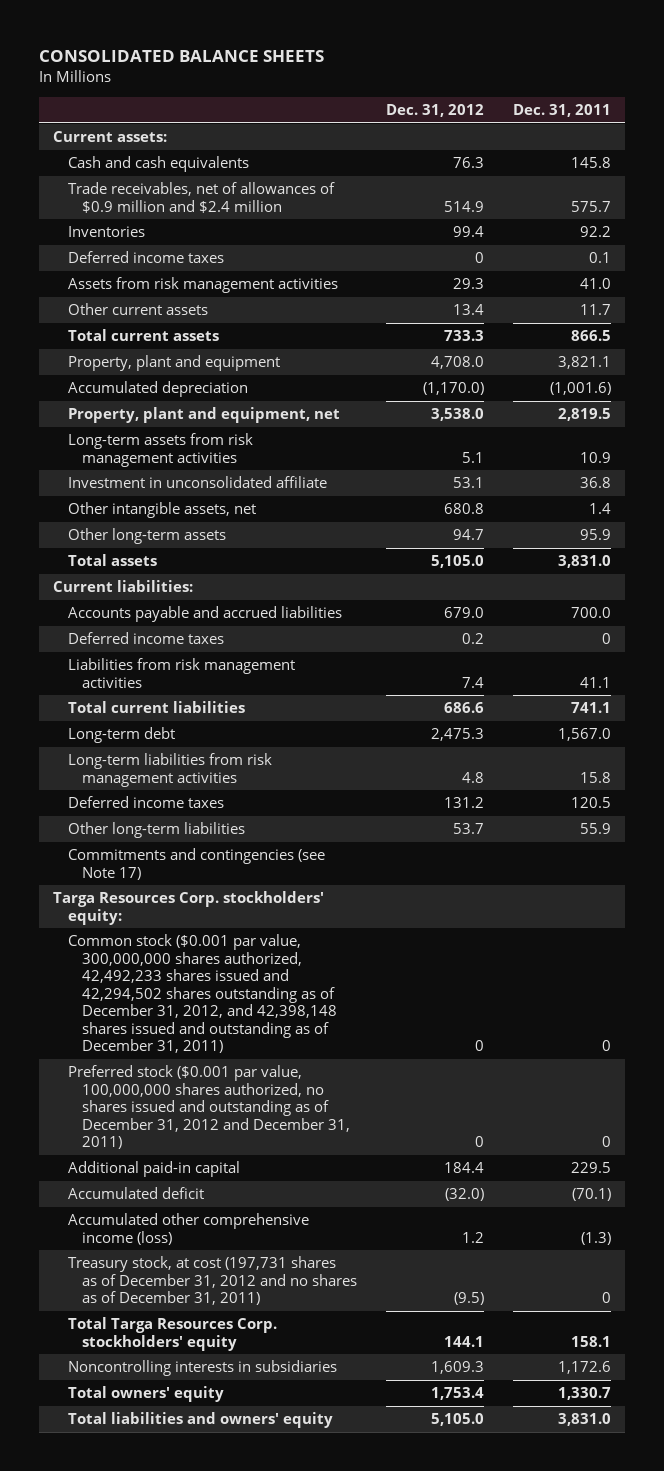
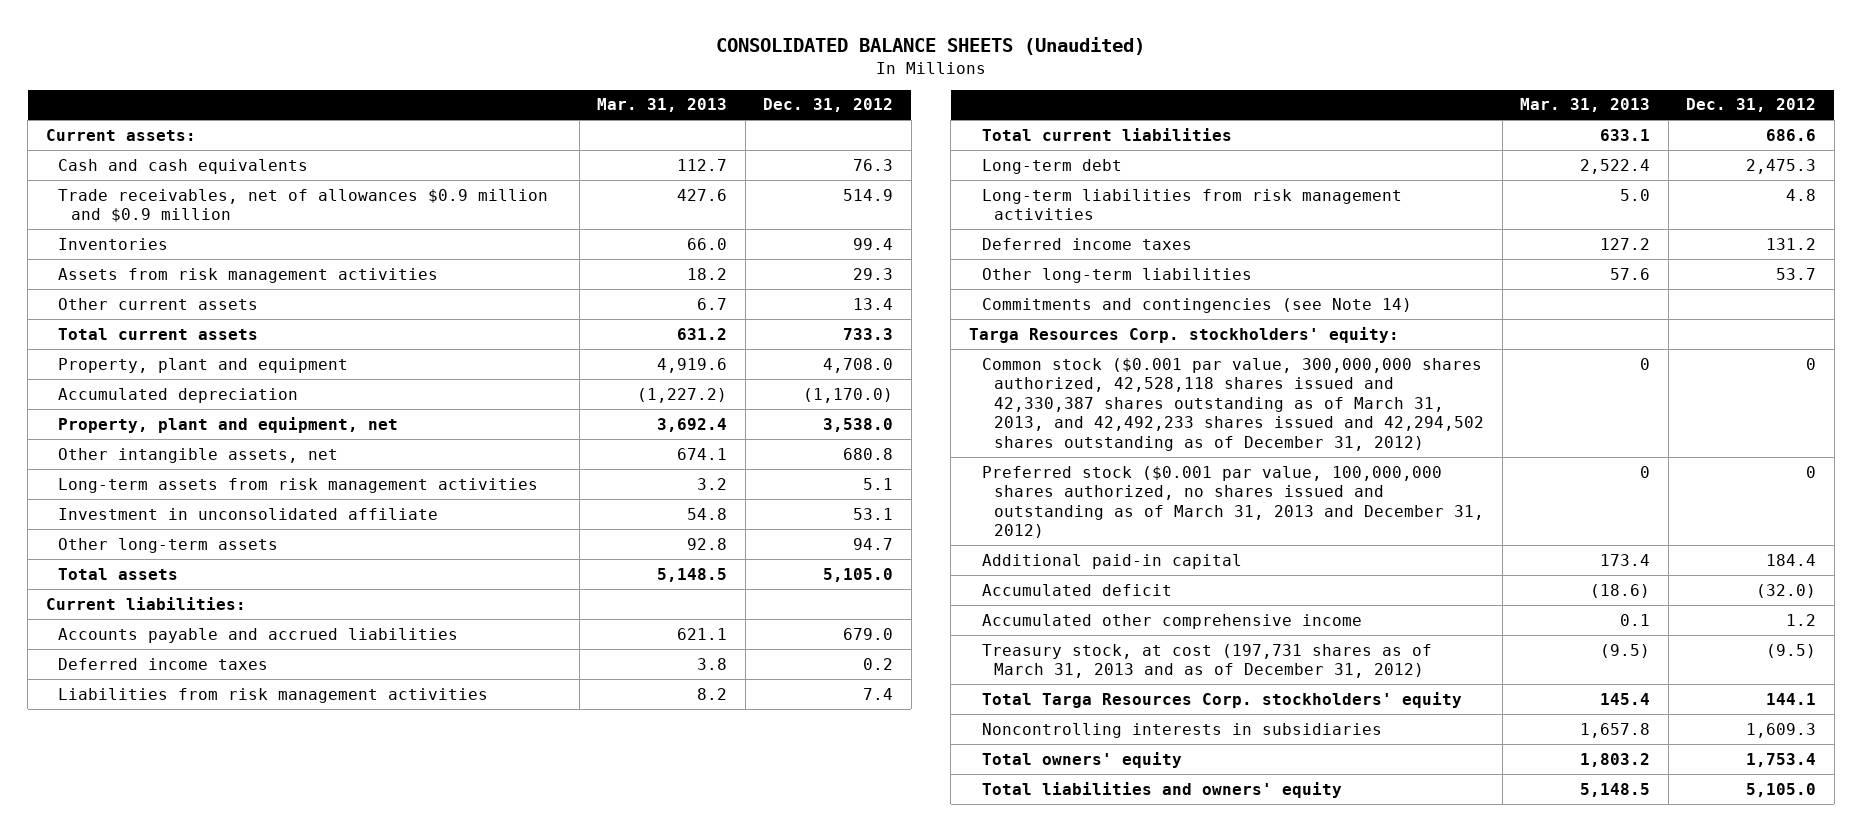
[38,50,324,63] CONSOLIDATED BALANCE SHEETS -> [716,37,1146,56] CONSOLIDATED BALANCE SHEETS (Unaudited)
[512,104,611,118] Dec. 31, 2011 -> none
none -> [597,98,728,113] Mar. 31, 2013
[67,182,335,213] Trade receivables, net of allowances of $0.9 million and $2.4 million -> [58,188,549,223] Trade receivables, net of allowances $0.9 million and $0.9 million
[67,251,224,264] Deferred income taxes -> none
[67,502,256,519] Other intangible assets, net -> [58,447,339,463] Other intangible assets, net
[67,848,325,880] Commitments and contingencies (see Note 17) -> [981,297,1412,313] Commitments and contingencies (see Note 14)
[67,934,338,1054] Common stock ($0.001 par value, 300,000,000 shares authorized, 42,492,233 shares issued and 42,294,502 shares outstanding as of December 31, 2012, and 42,398,148 shares issued and outstanding as of December 31, 2011) -> [981,357,1485,451] Common stock ($0.001 par value, 300,000,000 shares authorized, 42,528,118 shares issued and 42,330,387 shares outstanding as of March 31, 2013, and 42,492,233 shares issued and 42,294,502 shares outstanding as of December 31, 2012)
[67,1065,351,1150] Preferred stock ($0.001 par value, 100,000,000 shares authorized, no shares issued and outstanding as of December 31, 2012 and December 31, 2011) -> [981,465,1485,539] Preferred stock ($0.001 par value, 100,000,000 shares authorized, no shares issued and outstanding as of March 31, 2013 and December 31, 2012)
[67,1213,309,1245] Accumulated other comprehensive income (loss) -> [981,613,1362,629] Accumulated other comprehensive income
[67,1256,358,1306] Treasury stock, at cost (197,731 shares as of December 31, 2012 and no shares as of December 31, 2011) -> [981,643,1432,679] Treasury stock, at cost (197,731 shares as of March 31, 2013 and as of December 31, 2012)

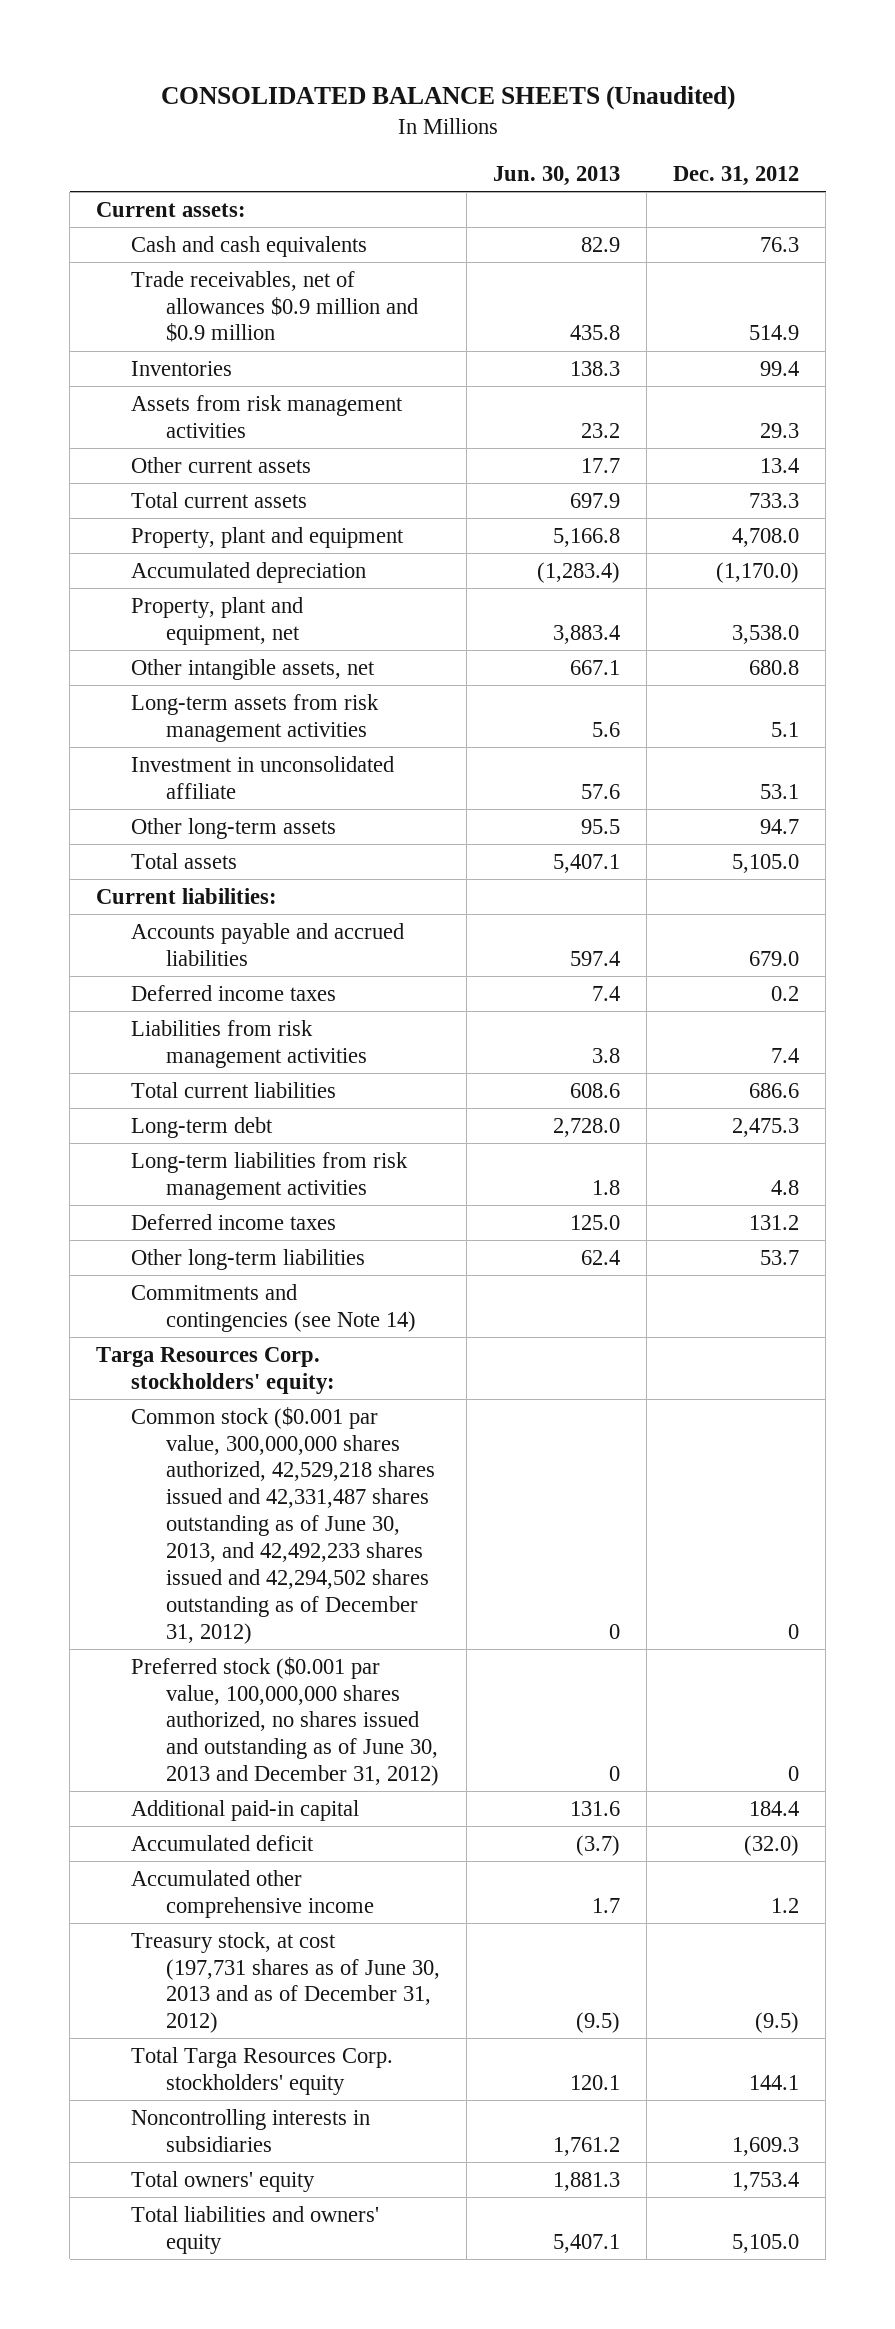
[597,98,728,113] Mar. 31, 2013 -> none
none -> [493,166,621,187] Jun. 30, 2013
[981,357,1485,451] Common stock ($0.001 par value, 300,000,000 shares authorized, 42,528,118 shares issued and 42,330,387 shares outstanding as of March 31, 2013, and 42,492,233 shares issued and 42,294,502 shares outstanding as of December 31, 2012) -> [131,1406,435,1644] Common stock ($0.001 par value, 300,000,000 shares authorized, 42,529,218 shares issued and 42,331,487 shares outstanding as of June 30, 2013, and 42,492,233 shares issued and 42,294,502 shares outstanding as of December 31, 2012)
[981,465,1485,539] Preferred stock ($0.001 par value, 100,000,000 shares authorized, no shares issued and outstanding as of March 31, 2013 and December 31, 2012) -> [131,1656,439,1787] Preferred stock ($0.001 par value, 100,000,000 shares authorized, no shares issued and outstanding as of June 30, 2013 and December 31, 2012)
[981,643,1432,679] Treasury stock, at cost (197,731 shares as of March 31, 2013 and as of December 31, 2012) -> [131,1931,440,2034] Treasury stock, at cost (197,731 shares as of June 30, 2013 and as of December 31, 2012)

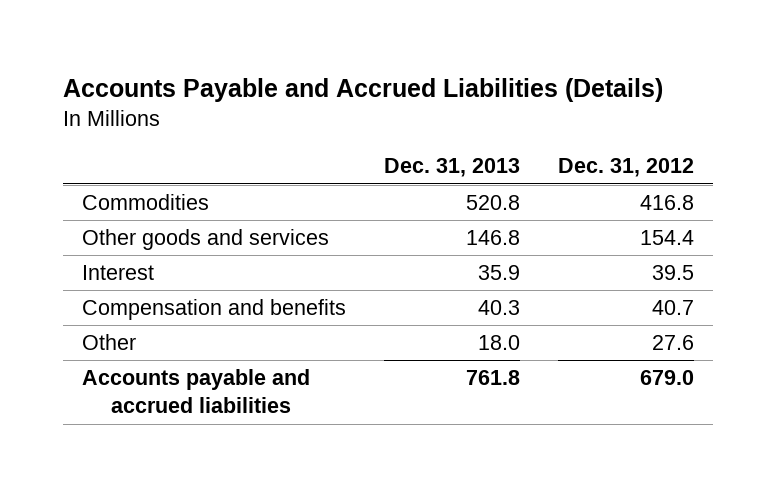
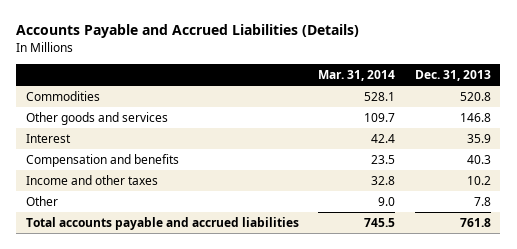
[558,158,695,178] Dec. 31, 2012 -> none
none -> [318,69,396,81] Mar. 31, 2014
none -> [25,175,158,186] Income and other taxes
[478,335,521,351] 18.0 -> [473,197,491,207] 7.8
[82,369,311,414] Accounts payable and accrued liabilities -> [25,217,299,231] Total accounts payable and accrued liabilities

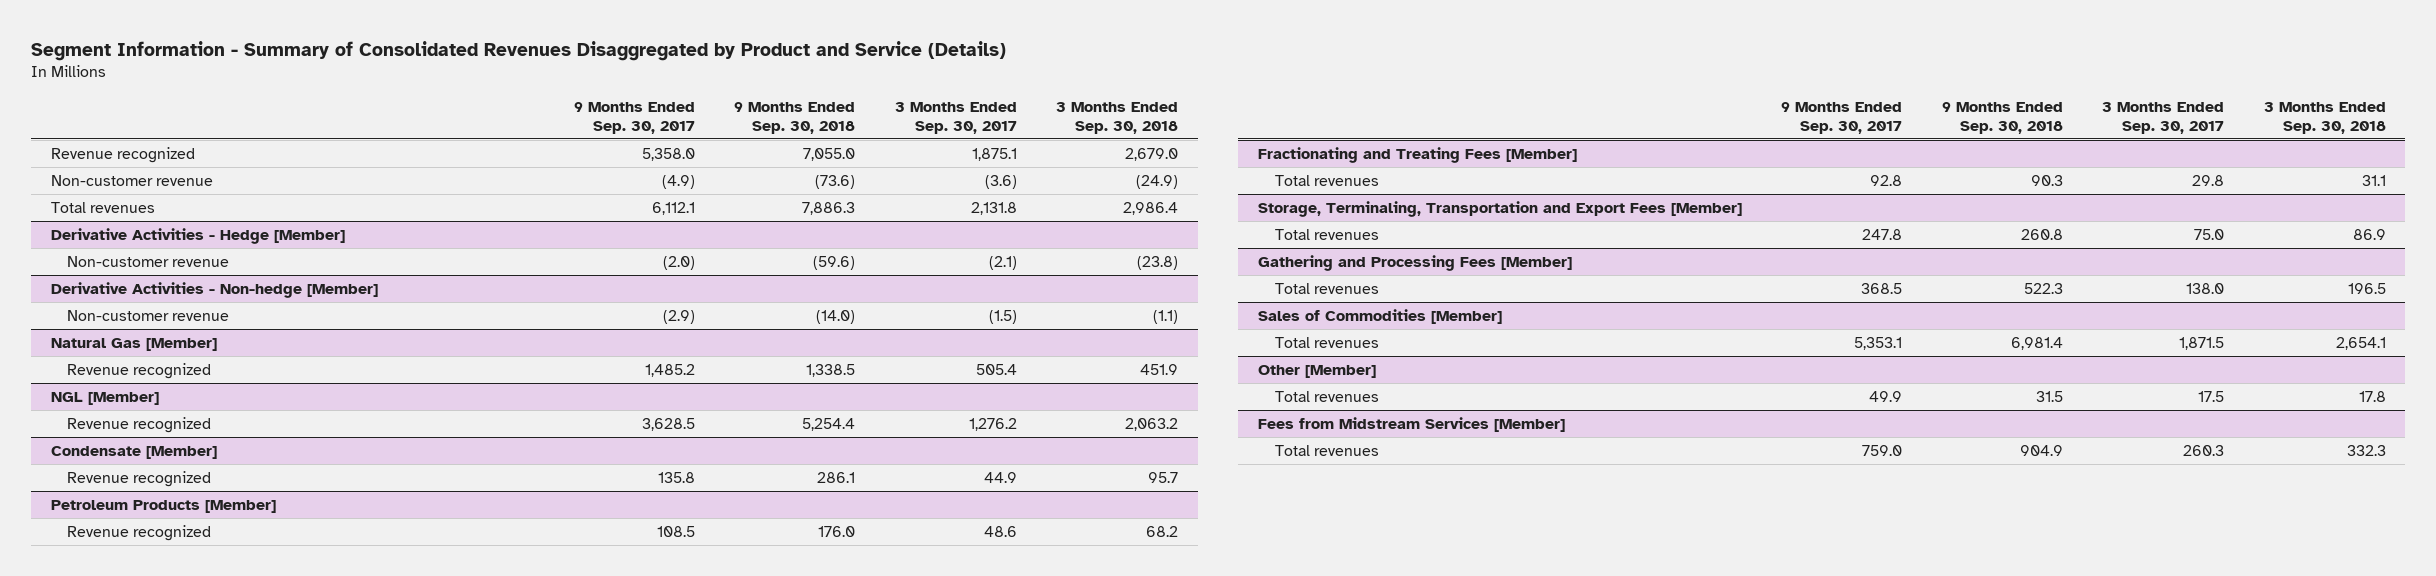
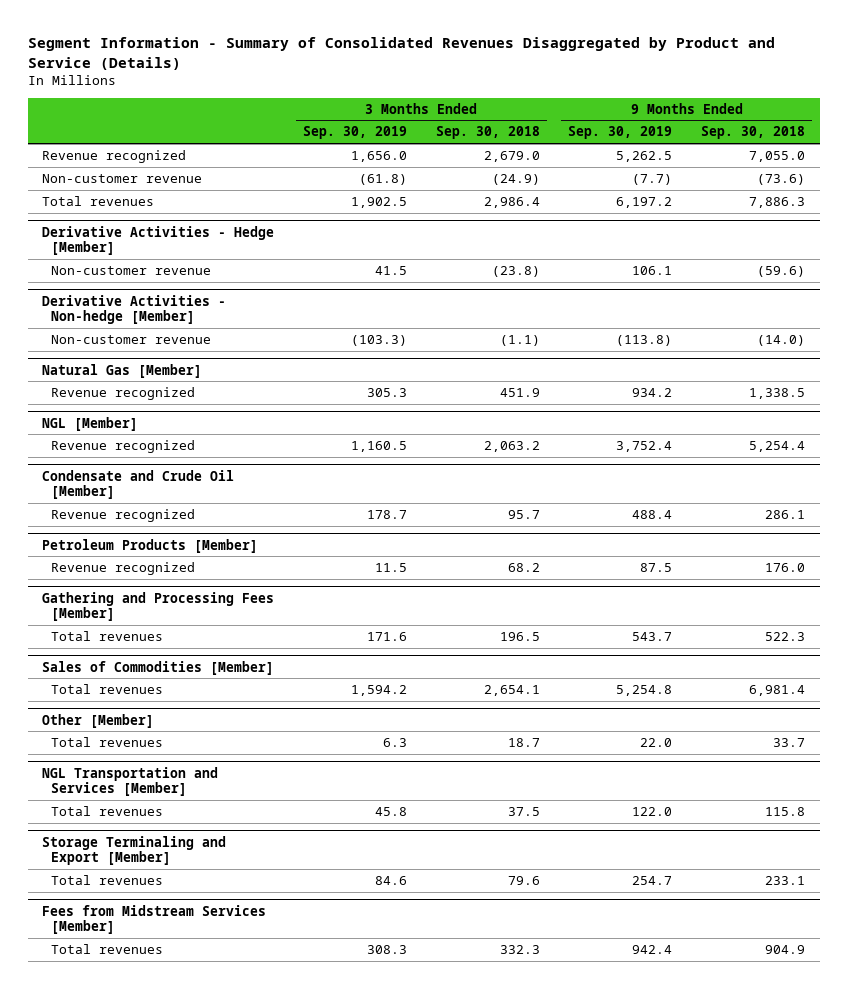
[573,102,695,135] 9 Months Ended Sep. 30, 2017 -> none
[894,102,1017,135] 3 Months Ended Sep. 30, 2017 -> none
none -> [303,126,408,140] Sep. 30, 2019
none -> [568,126,673,140] Sep. 30, 2019
[50,445,217,459] Condensate [Member] -> none
none -> [42,469,235,500] Condensate and Crude Oil [Member]
[1257,146,1577,163] Fractionating and Treating Fees [Member] -> none
[1274,174,1379,186] Total revenues -> none
[1257,200,1742,217] Storage, Terminaling, Transportation and Export Fees [Member] -> none
[1274,228,1379,240] Total revenues -> none
[2035,390,2063,402] 31.5 -> [773,737,806,747] 33.7
[2358,390,2386,402] 17.8 -> [507,737,540,747] 18.7
none -> [42,766,219,797] NGL Transportation and Services [Member]
none -> [51,805,164,816] Total revenues
none -> [42,835,227,866] Storage Terminaling and Export [Member]
none -> [51,874,164,885] Total revenues

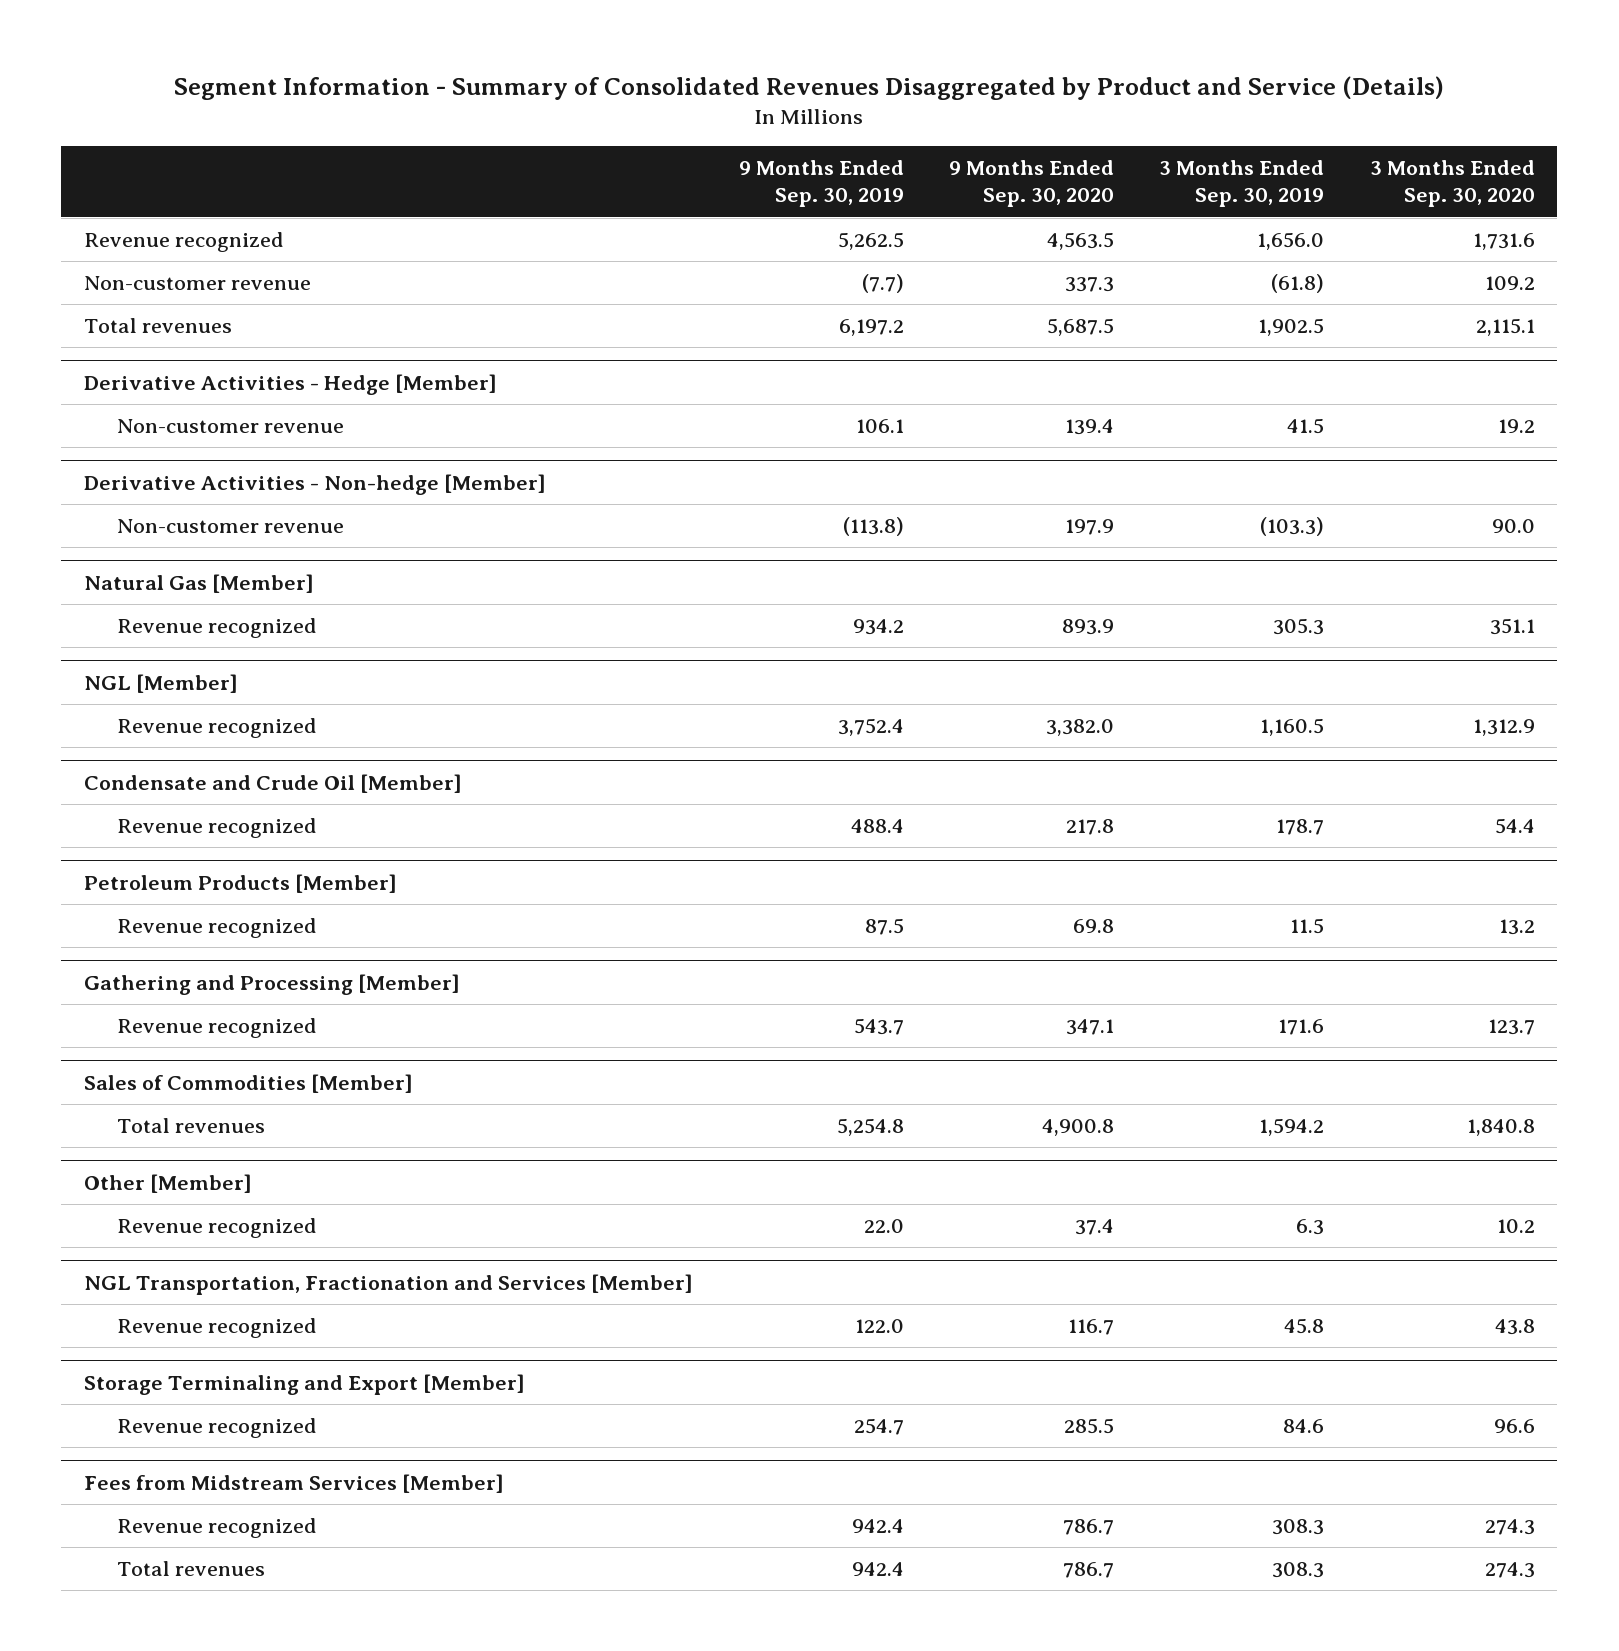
[435,126,540,140] Sep. 30, 2018 -> none
[701,126,806,140] Sep. 30, 2018 -> none
none -> [948,160,1114,208] 9 Months Ended Sep. 30, 2020
none -> [1369,160,1535,208] 3 Months Ended Sep. 30, 2020
[42,591,275,622] Gathering and Processing Fees [Member] -> [84,973,461,995] Gathering and Processing [Member]
[51,630,164,641] Total revenues -> [116,1018,317,1039] Revenue recognized
[51,736,164,747] Total revenues -> [116,1218,317,1239] Revenue recognized
[42,766,219,797] NGL Transportation and Services [Member] -> [84,1273,694,1295] NGL Transportation, Fractionation and Services [Member]
[51,805,164,816] Total revenues -> [116,1318,317,1339] Revenue recognized
[51,874,164,885] Total revenues -> [116,1418,317,1439] Revenue recognized
none -> [116,1518,317,1539] Revenue recognized

